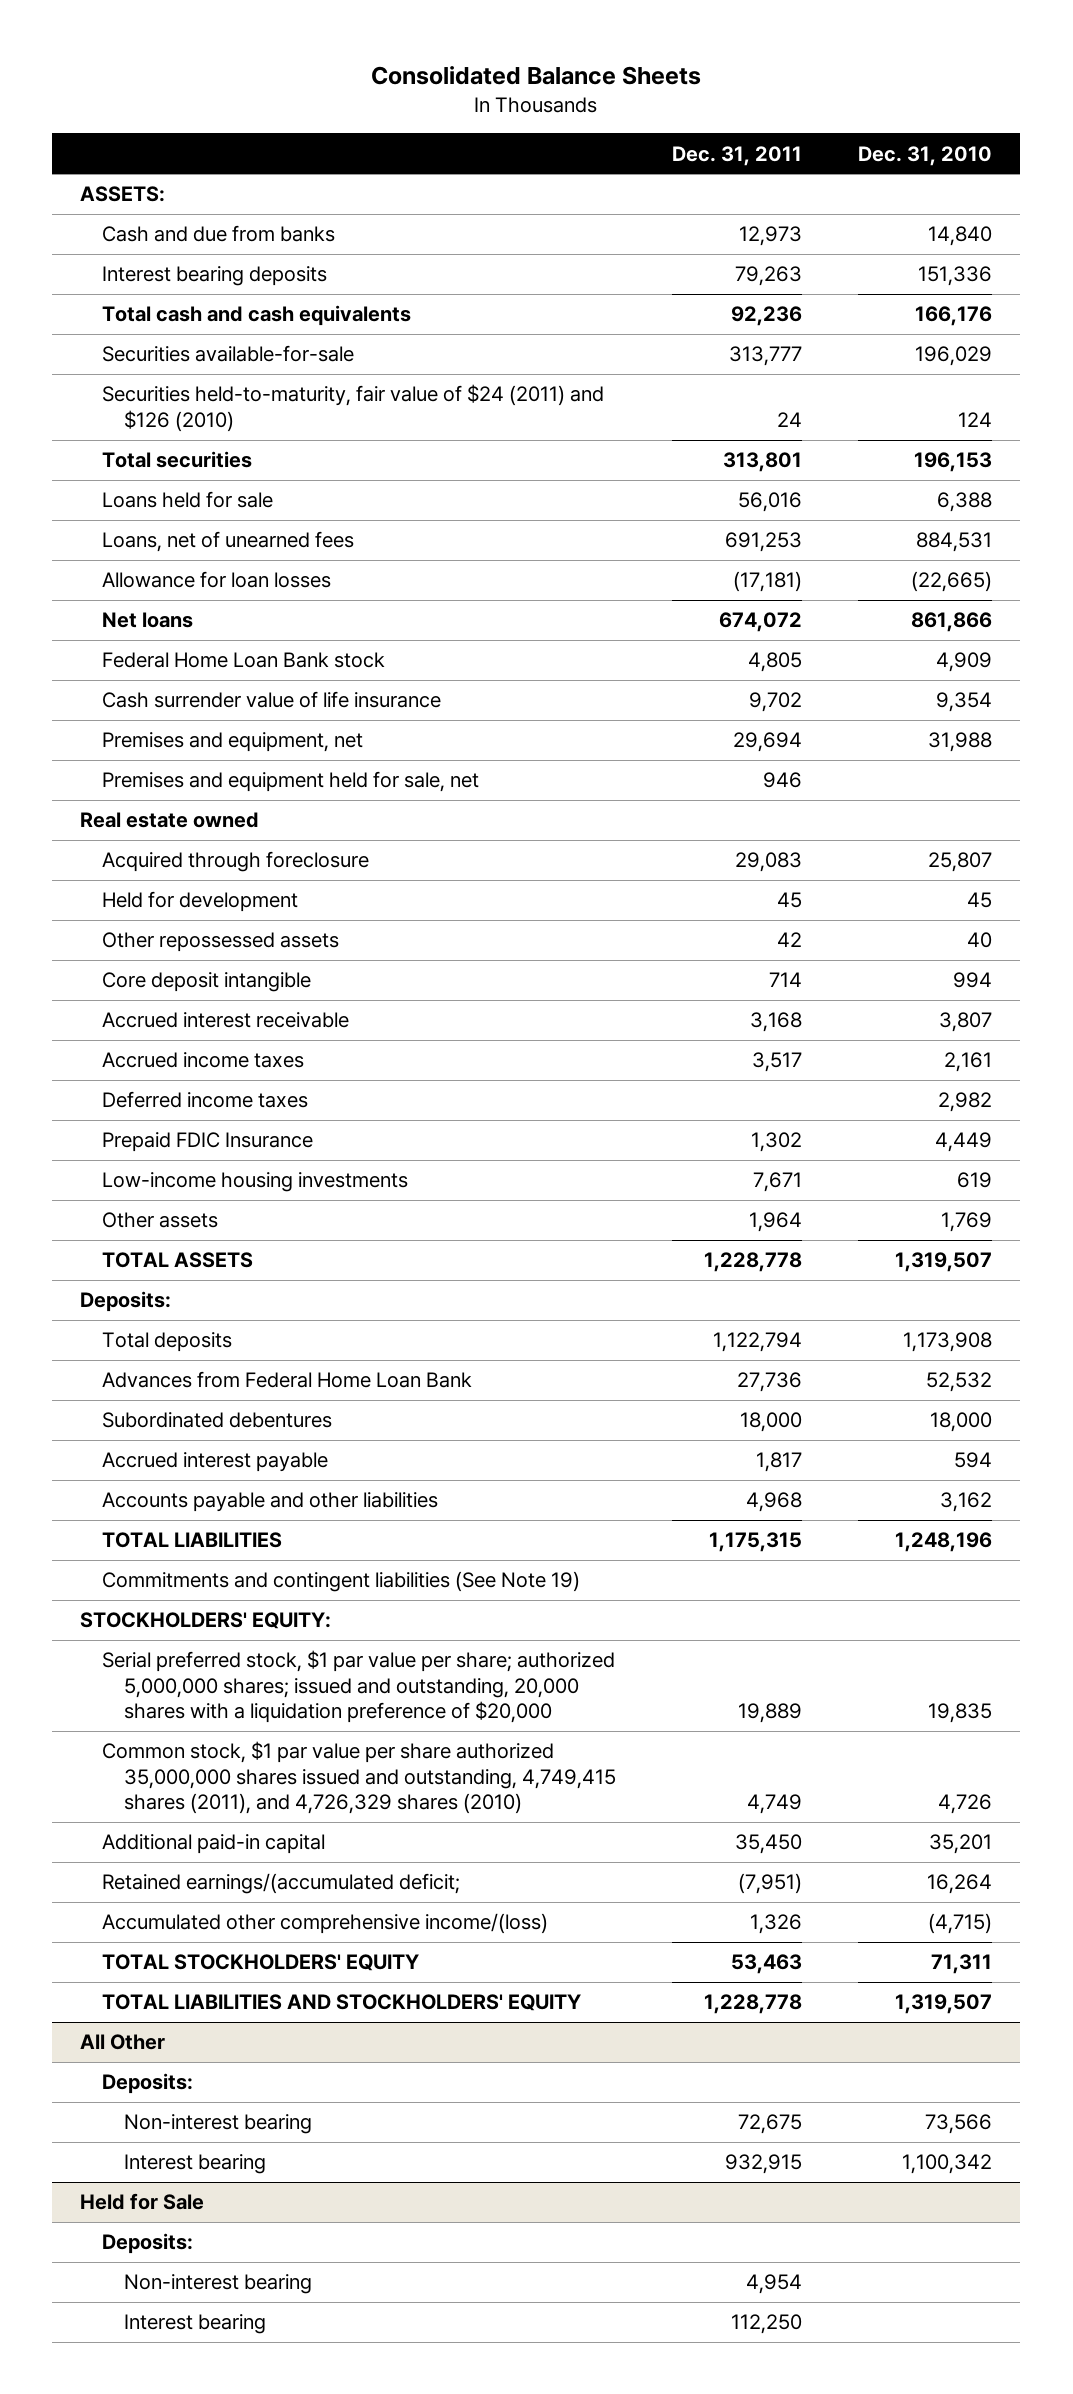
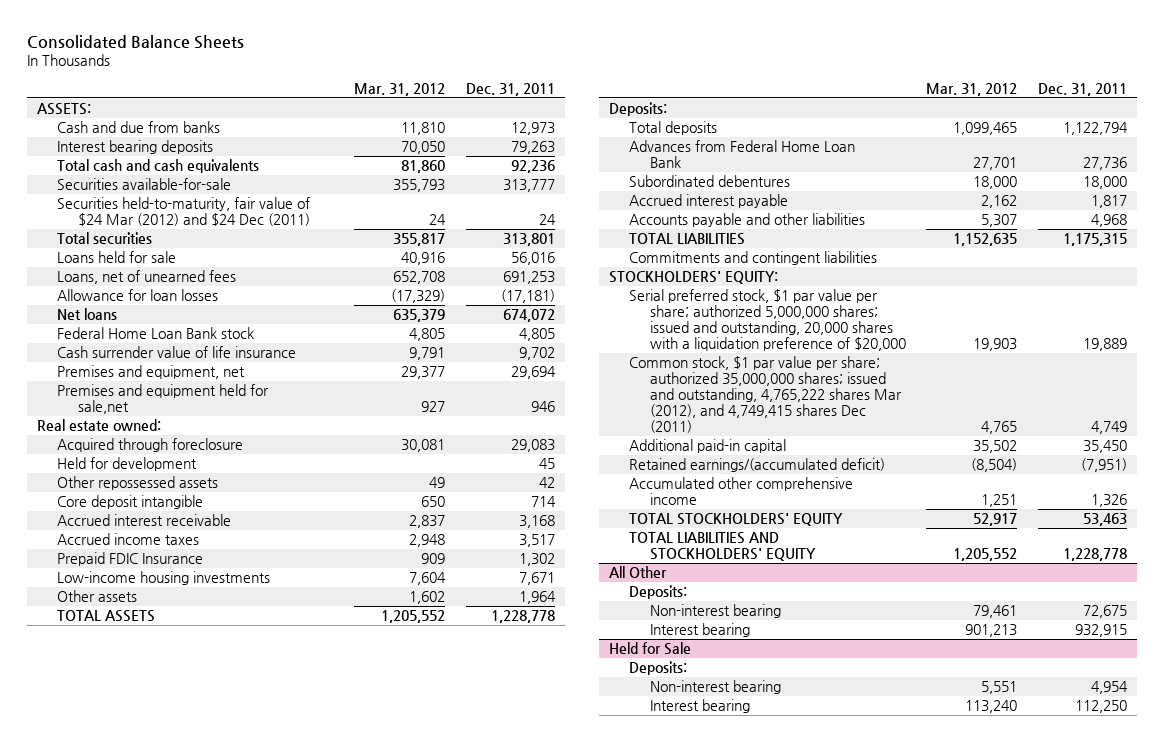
[858,145,993,166] Dec. 31, 2010 -> none
none -> [354,82,446,96] Mar. 31, 2012
[102,384,605,432] Securities held-to-maturity, fair value of $24 (2011) and $126 (2010) -> [57,197,311,227] Securities held-to-maturity, fair value of $24 Mar (2012) and $24 Dec (2011)
[102,771,480,793] Premises and equipment held for sale, net -> [57,384,270,415] Premises and equipment held for sale,net
[80,812,260,829] Real estate owned -> [36,419,161,432] Real estate owned:
[102,1091,309,1109] Deferred income taxes -> none
[102,1571,581,1593] Commitments and contingent liabilities (See Note 19) -> [629,251,878,266] Commitments and contingent liabilities
[102,1741,617,1815] Common stock, $1 par value per share authorized 35,000,000 shares issued and outstanding, 4,749,415 shares (2011), and 4,726,329 shares (2010) -> [629,356,902,434] Common stock, $1 par value per share; authorized 35,000,000 shares; issued and outstanding, 4,765,222 shares Mar (2012), and 4,749,415 shares Dec (2011)
[102,1873,461,1895] Retained earnings/(accumulated deficit; -> [629,458,886,473] Retained earnings/(accumulated deficit)
[102,1913,549,1935] Accumulated other comprehensive income/(loss) -> [629,477,854,506] Accumulated other comprehensive income

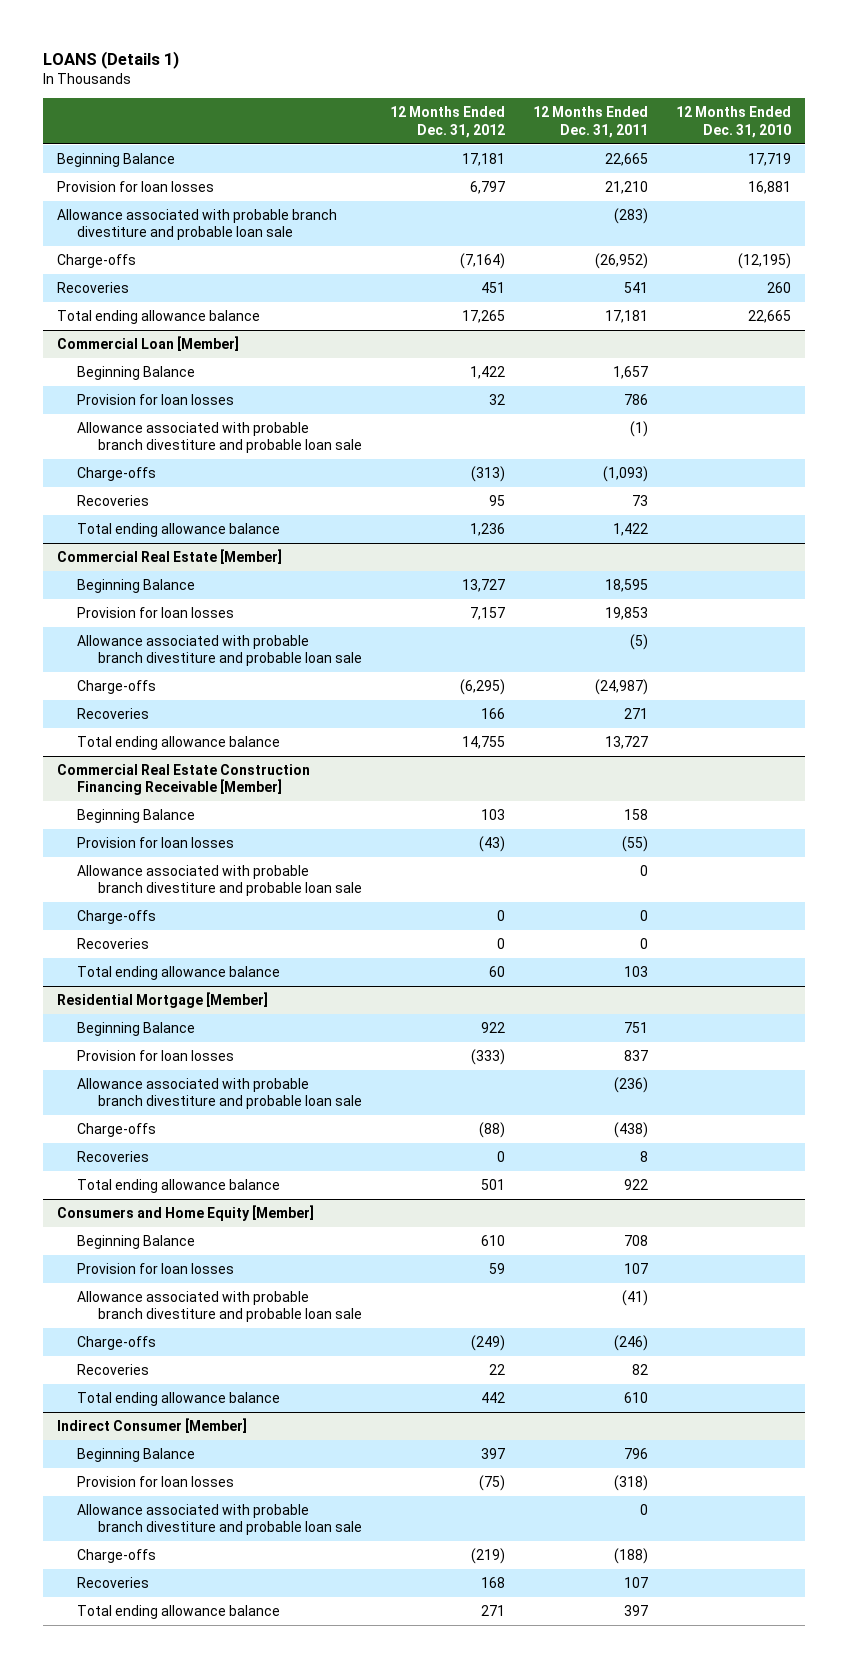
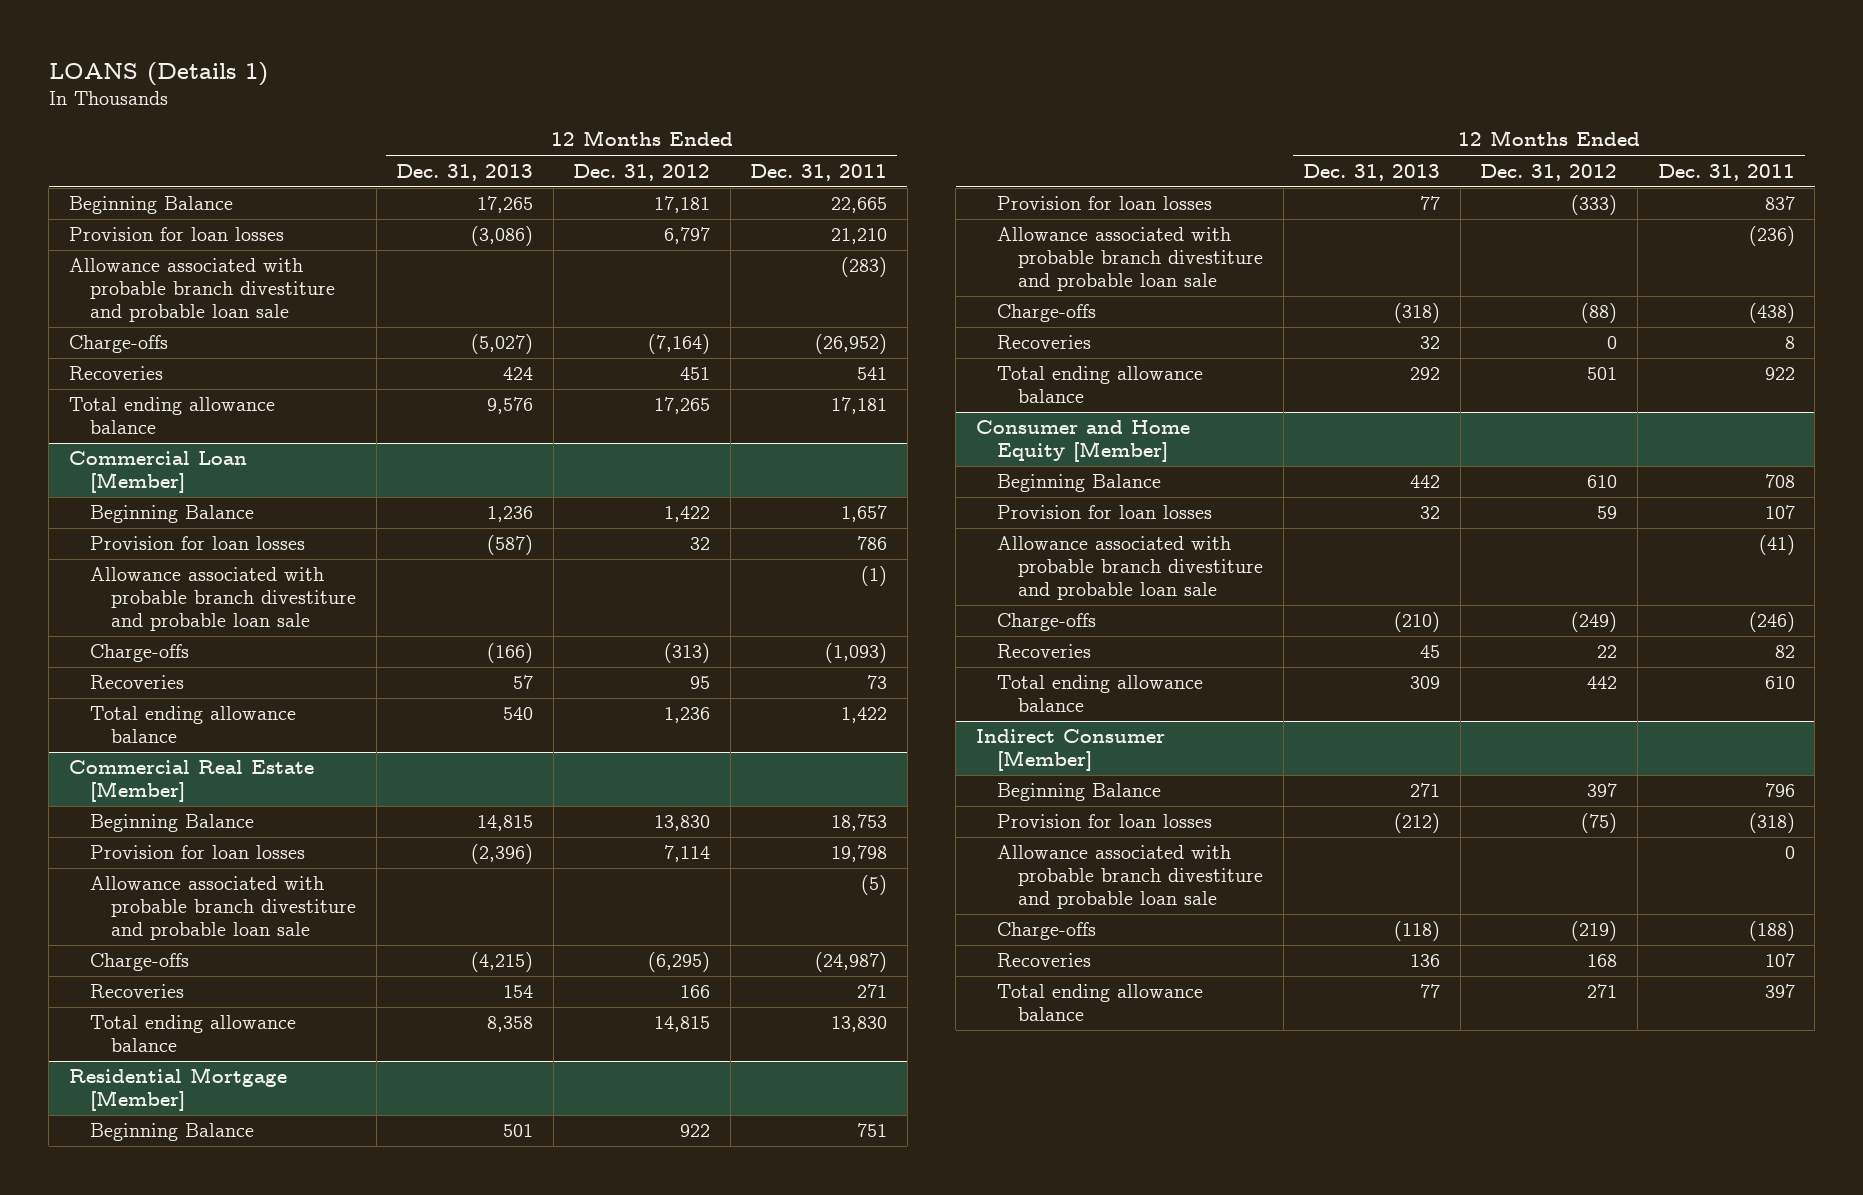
[676,106,792,138] 12 Months Ended Dec. 31, 2010 -> none
none -> [396,163,534,181] Dec. 31, 2013
[461,578,505,592] 13,727 -> [654,815,711,832] 13,830
[604,578,648,592] 18,595 -> [831,814,888,832] 18,753
[469,606,505,620] 7,157 -> [664,845,711,863] 7,114
[604,606,648,620] 19,853 -> [831,845,888,863] 19,798
[56,763,310,796] Commercial Real Estate Construction Financing Receivable [Member] -> none
[77,808,196,823] Beginning Balance -> none
[77,836,235,848] Provision for loan losses -> none
[77,864,362,897] Allowance associated with probable branch divestiture and probable loan sale -> none
[77,909,157,924] Charge-offs -> none
[77,937,150,949] Recoveries -> none
[77,965,281,980] Total ending allowance balance -> none
[461,735,505,749] 14,755 -> [654,1016,711,1033] 14,815
[604,735,648,749] 13,727 -> [831,1016,888,1033] 13,830
[56,1204,314,1221] Consumers and Home Equity [Member] -> [975,420,1190,463] Consumer and Home Equity [Member]

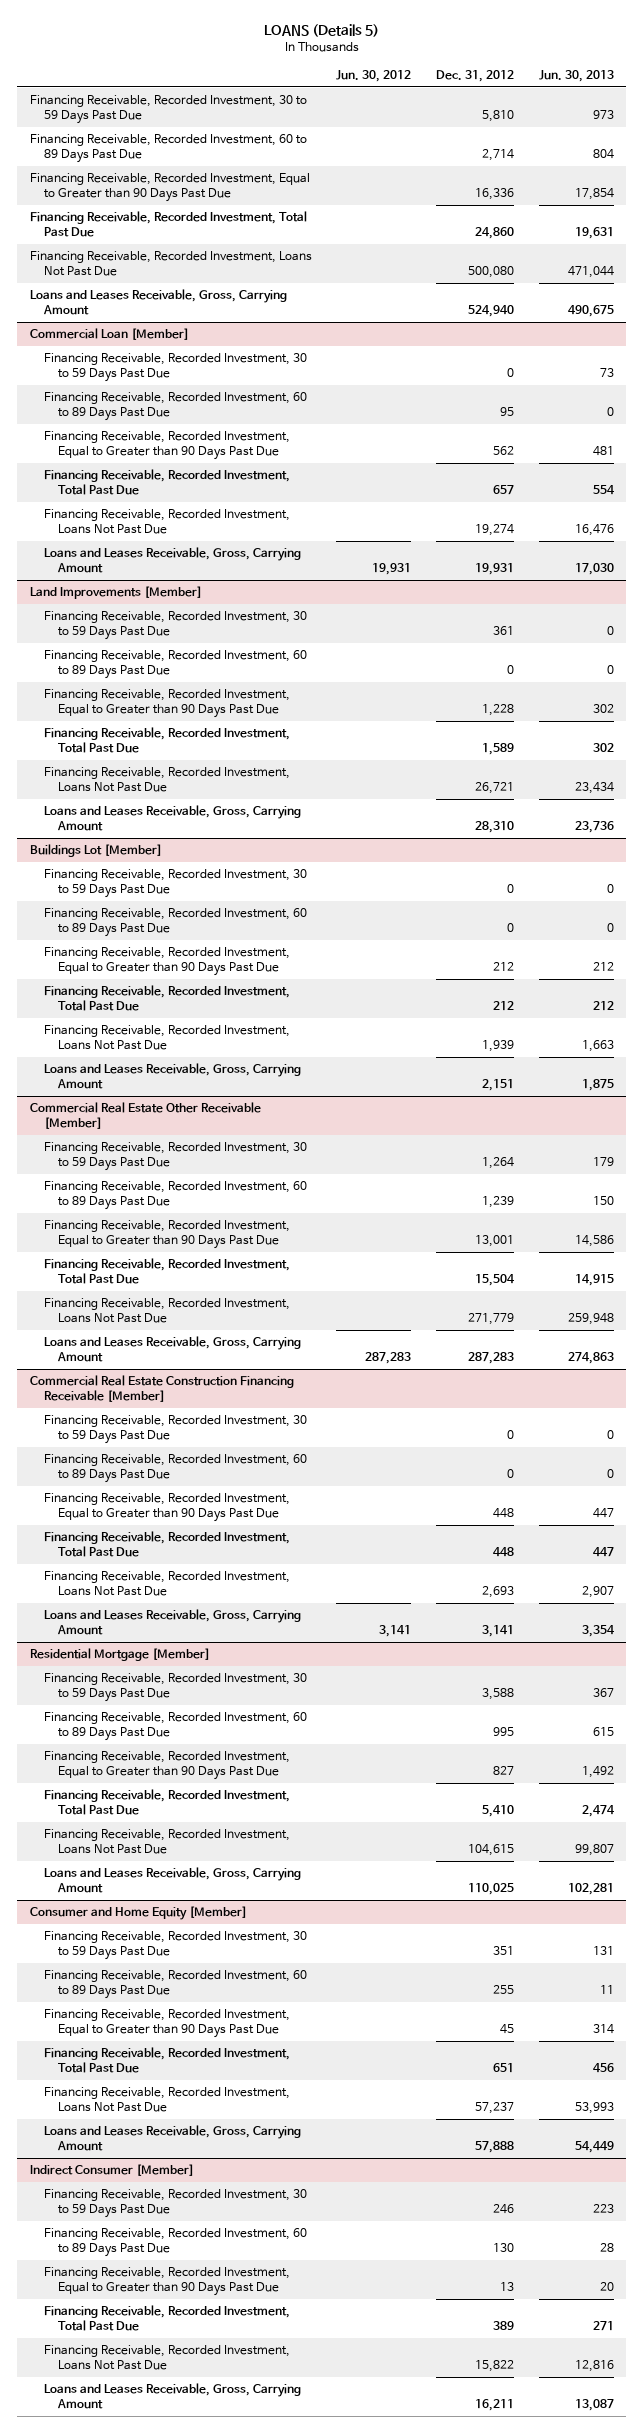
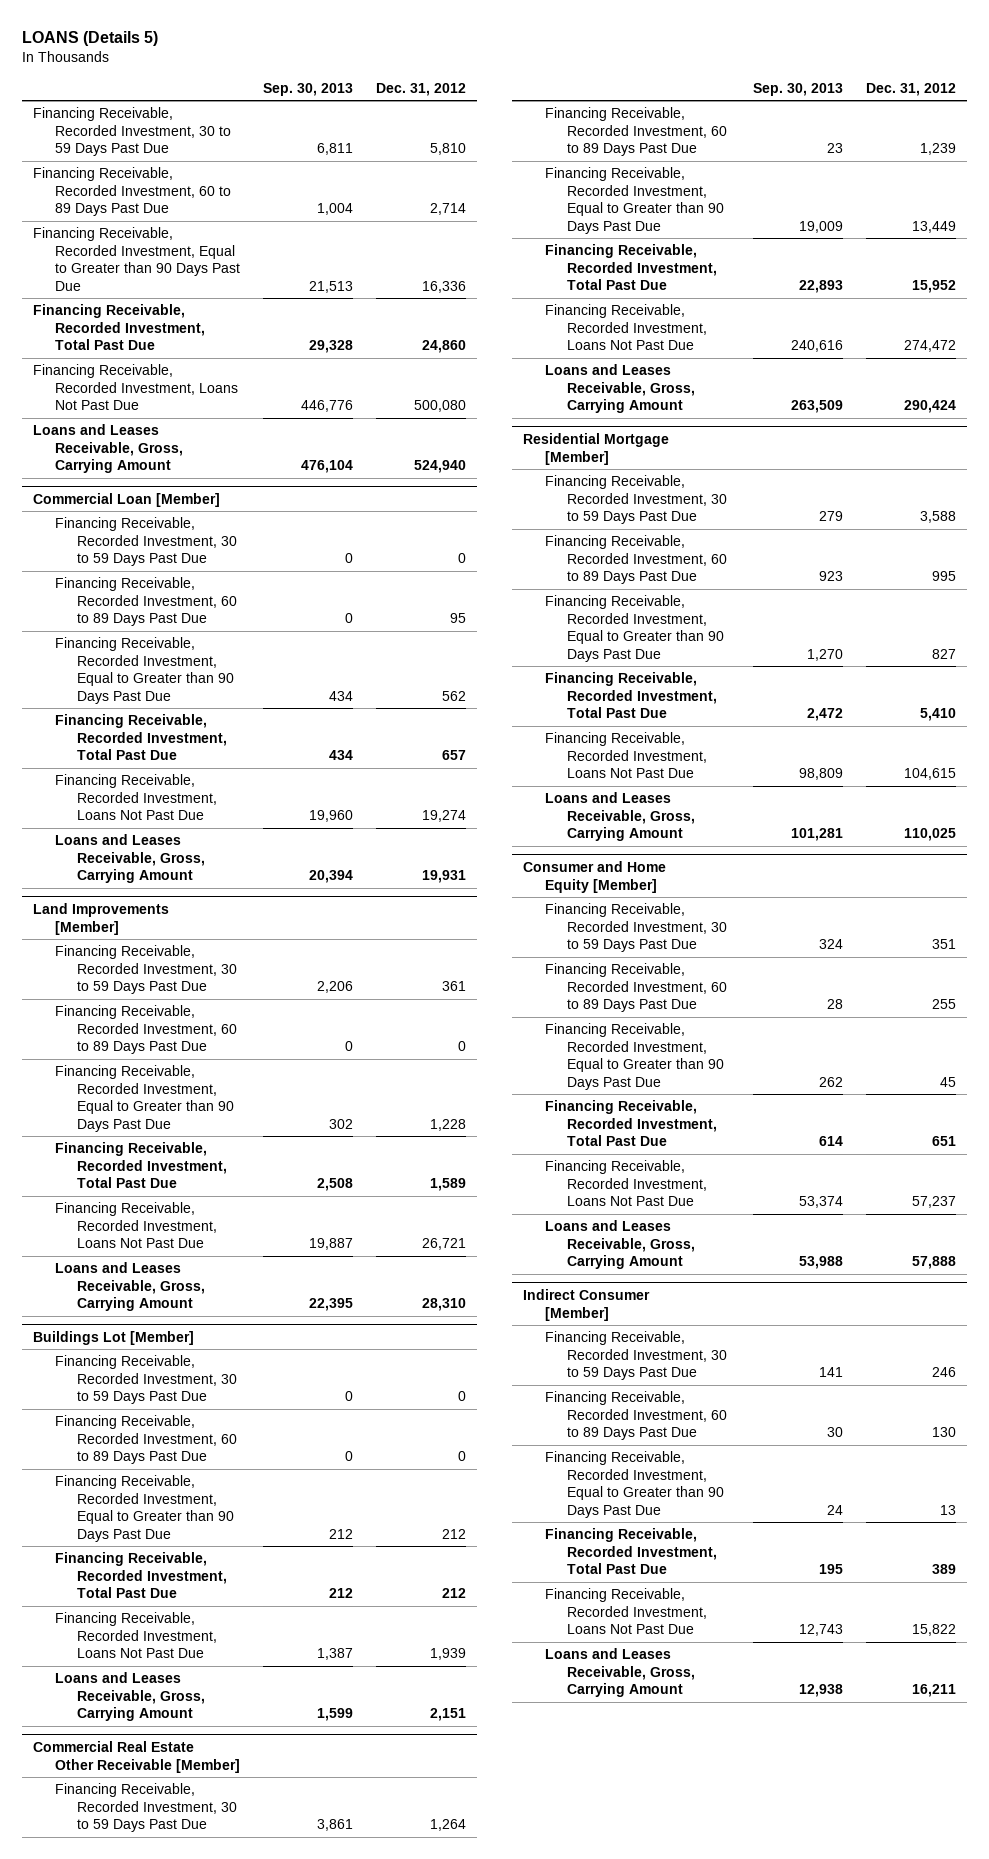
[336,70,412,83] Jun. 30, 2012 -> none
[538,70,614,83] Jun. 30, 2013 -> none
none -> [262,83,353,97] Sep. 30, 2013
[29,1375,294,1402] Commercial Real Estate Construction Financing Receivable [Member] -> none
[43,1415,307,1444] Financing Receivable, Recorded Investment, 30 to 59 Days Past Due -> none
[43,1454,307,1483] Financing Receivable, Recorded Investment, 60 to 89 Days Past Due -> none
[43,1493,290,1522] Financing Receivable, Recorded Investment, Equal to Greater than 90 Days Past Due -> none
[43,1531,290,1557] Financing Receivable, Recorded Investment, Total Past Due -> none
[43,1571,290,1596] Financing Receivable, Recorded Investment, Loans Not Past Due -> none
[43,1609,301,1635] Loans and Leases Receivable, Gross, Carrying Amount -> none
[475,1234,515,1247] 13,001 -> [911,221,956,234] 13,449
[475,1273,516,1286] 15,504 -> [911,280,956,294] 15,952
[468,1312,515,1325] 271,779 -> [903,340,956,353] 274,472
[468,1351,515,1364] 287,283 -> [903,400,956,414] 290,424

